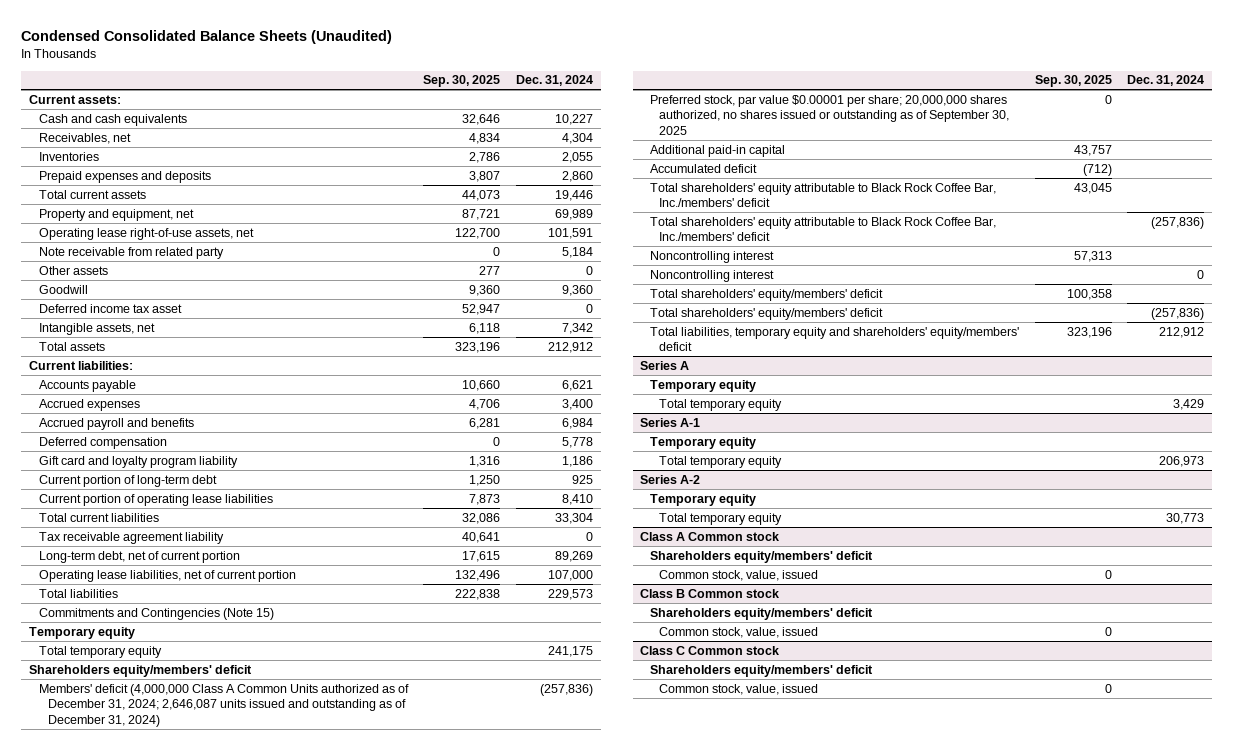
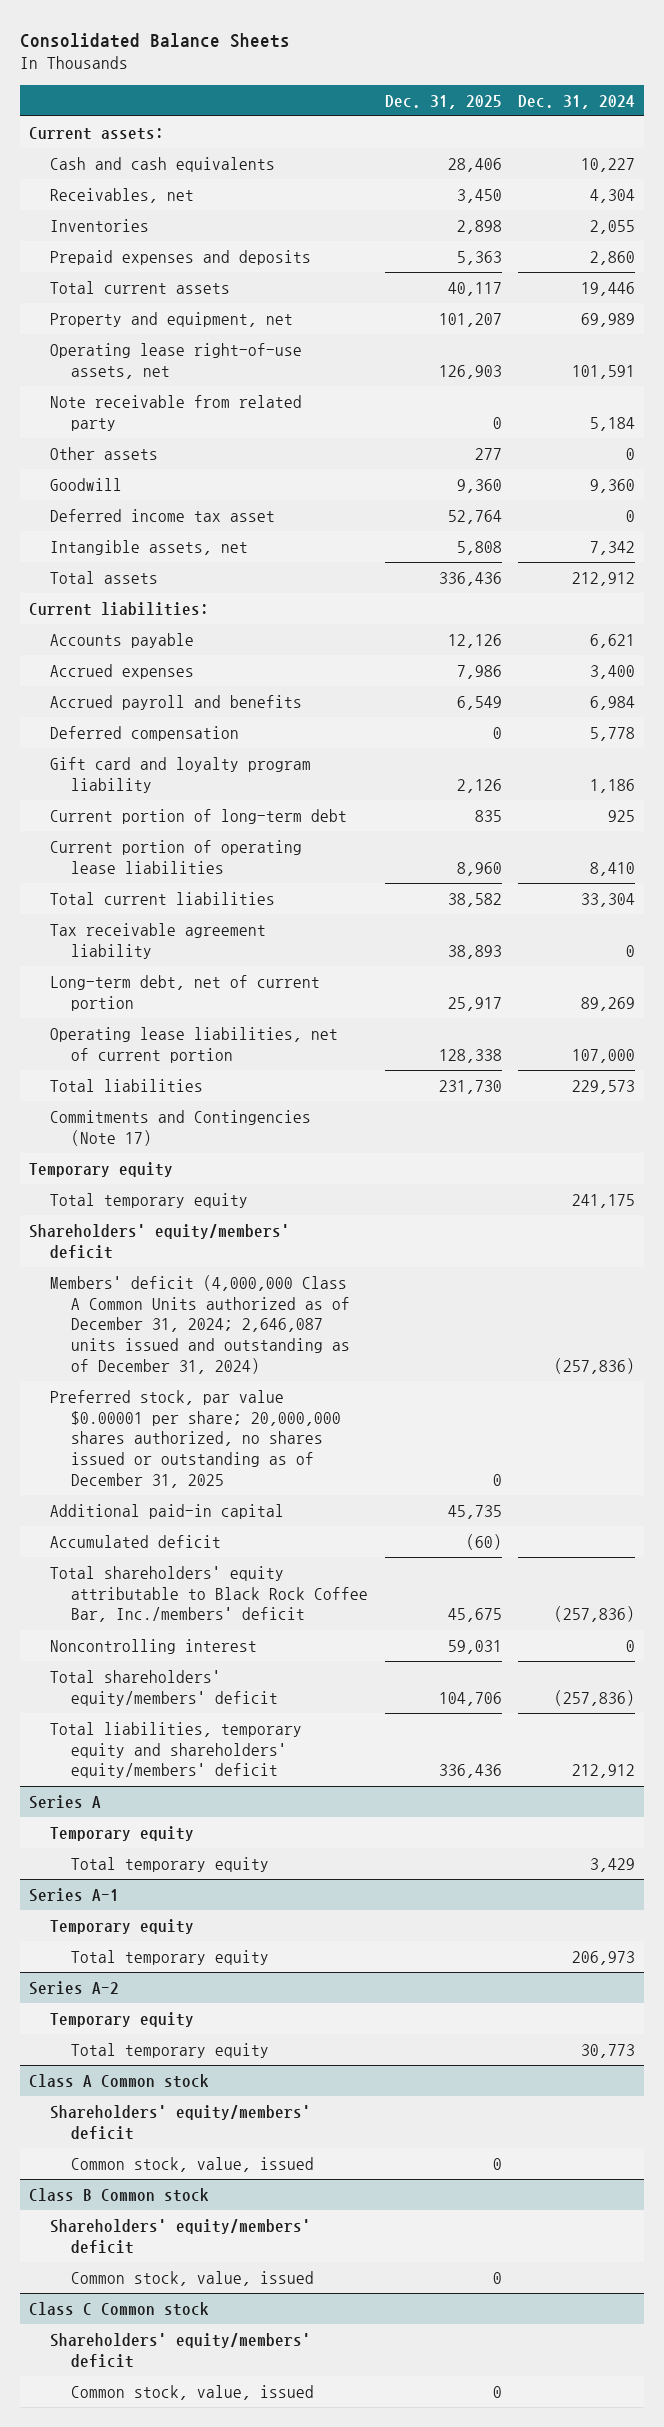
[21,29,393,44] Condensed Consolidated Balance Sheets (Unaudited) -> [20,32,291,48] Consolidated Balance Sheets
[423,75,501,88] Sep. 30, 2025 -> none
none -> [384,94,502,109] Dec. 31, 2025
[38,607,274,620] Commitments and Contingencies (Note 15) -> [49,1109,311,1146] Commitments and Contingencies (Note 17)
[29,664,253,677] Shareholders equity/members' deficit -> [28,1223,290,1259] Shareholders' equity/members' deficit
[649,94,1010,135] Preferred stock, par value $0.00001 per share; 20,000,000 shares authorized, no shares issued or outstanding as of September 30, 2025 -> [49,1389,342,1488] Preferred stock, par value $0.00001 per share; 20,000,000 shares authorized, no shares issued or outstanding as of December 31, 2025
[649,182,996,208] Total shareholders' equity attributable to Black Rock Coffee Bar, Inc./members' deficit -> none
[649,250,774,263] Noncontrolling interest -> none
[649,288,883,301] Total shareholders' equity/members' deficit -> none
[649,550,873,563] Shareholders equity/members' deficit -> [49,2104,311,2140] Shareholders' equity/members' deficit
[649,607,873,620] Shareholders equity/members' deficit -> [49,2218,311,2254] Shareholders' equity/members' deficit
[649,664,873,677] Shareholders equity/members' deficit -> [49,2332,311,2368] Shareholders' equity/members' deficit

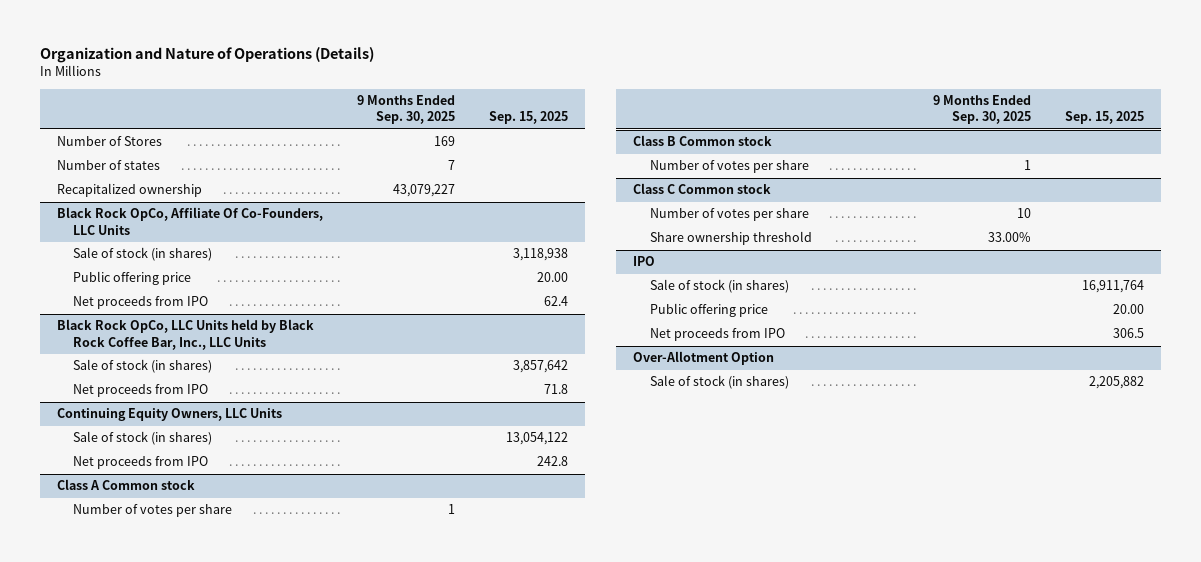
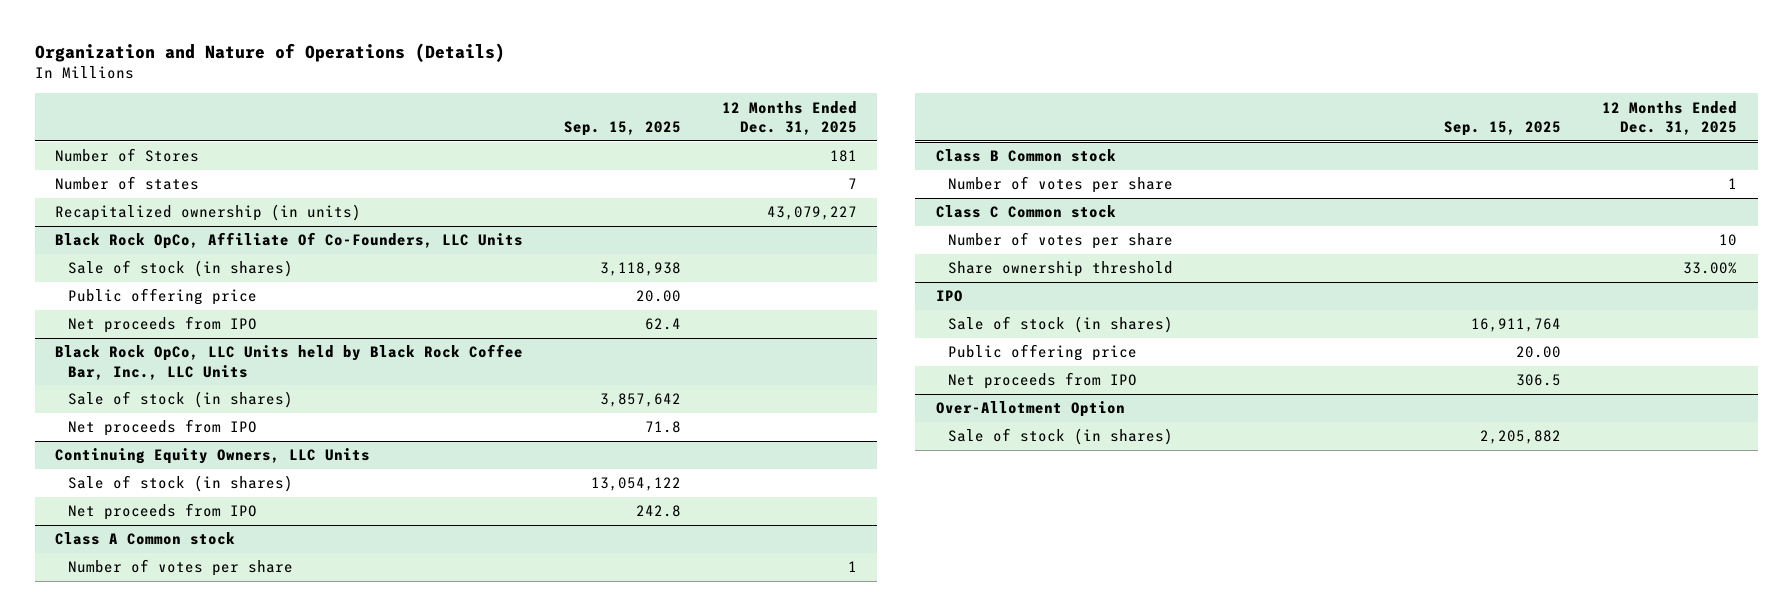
[356,95,455,125] 9 Months Ended Sep. 30, 2025 -> none
none -> [721,100,857,135] 12 Months Ended Dec. 31, 2025
[56,183,202,198] Recapitalized ownership -> [54,204,361,222] Recapitalized ownership (in units)

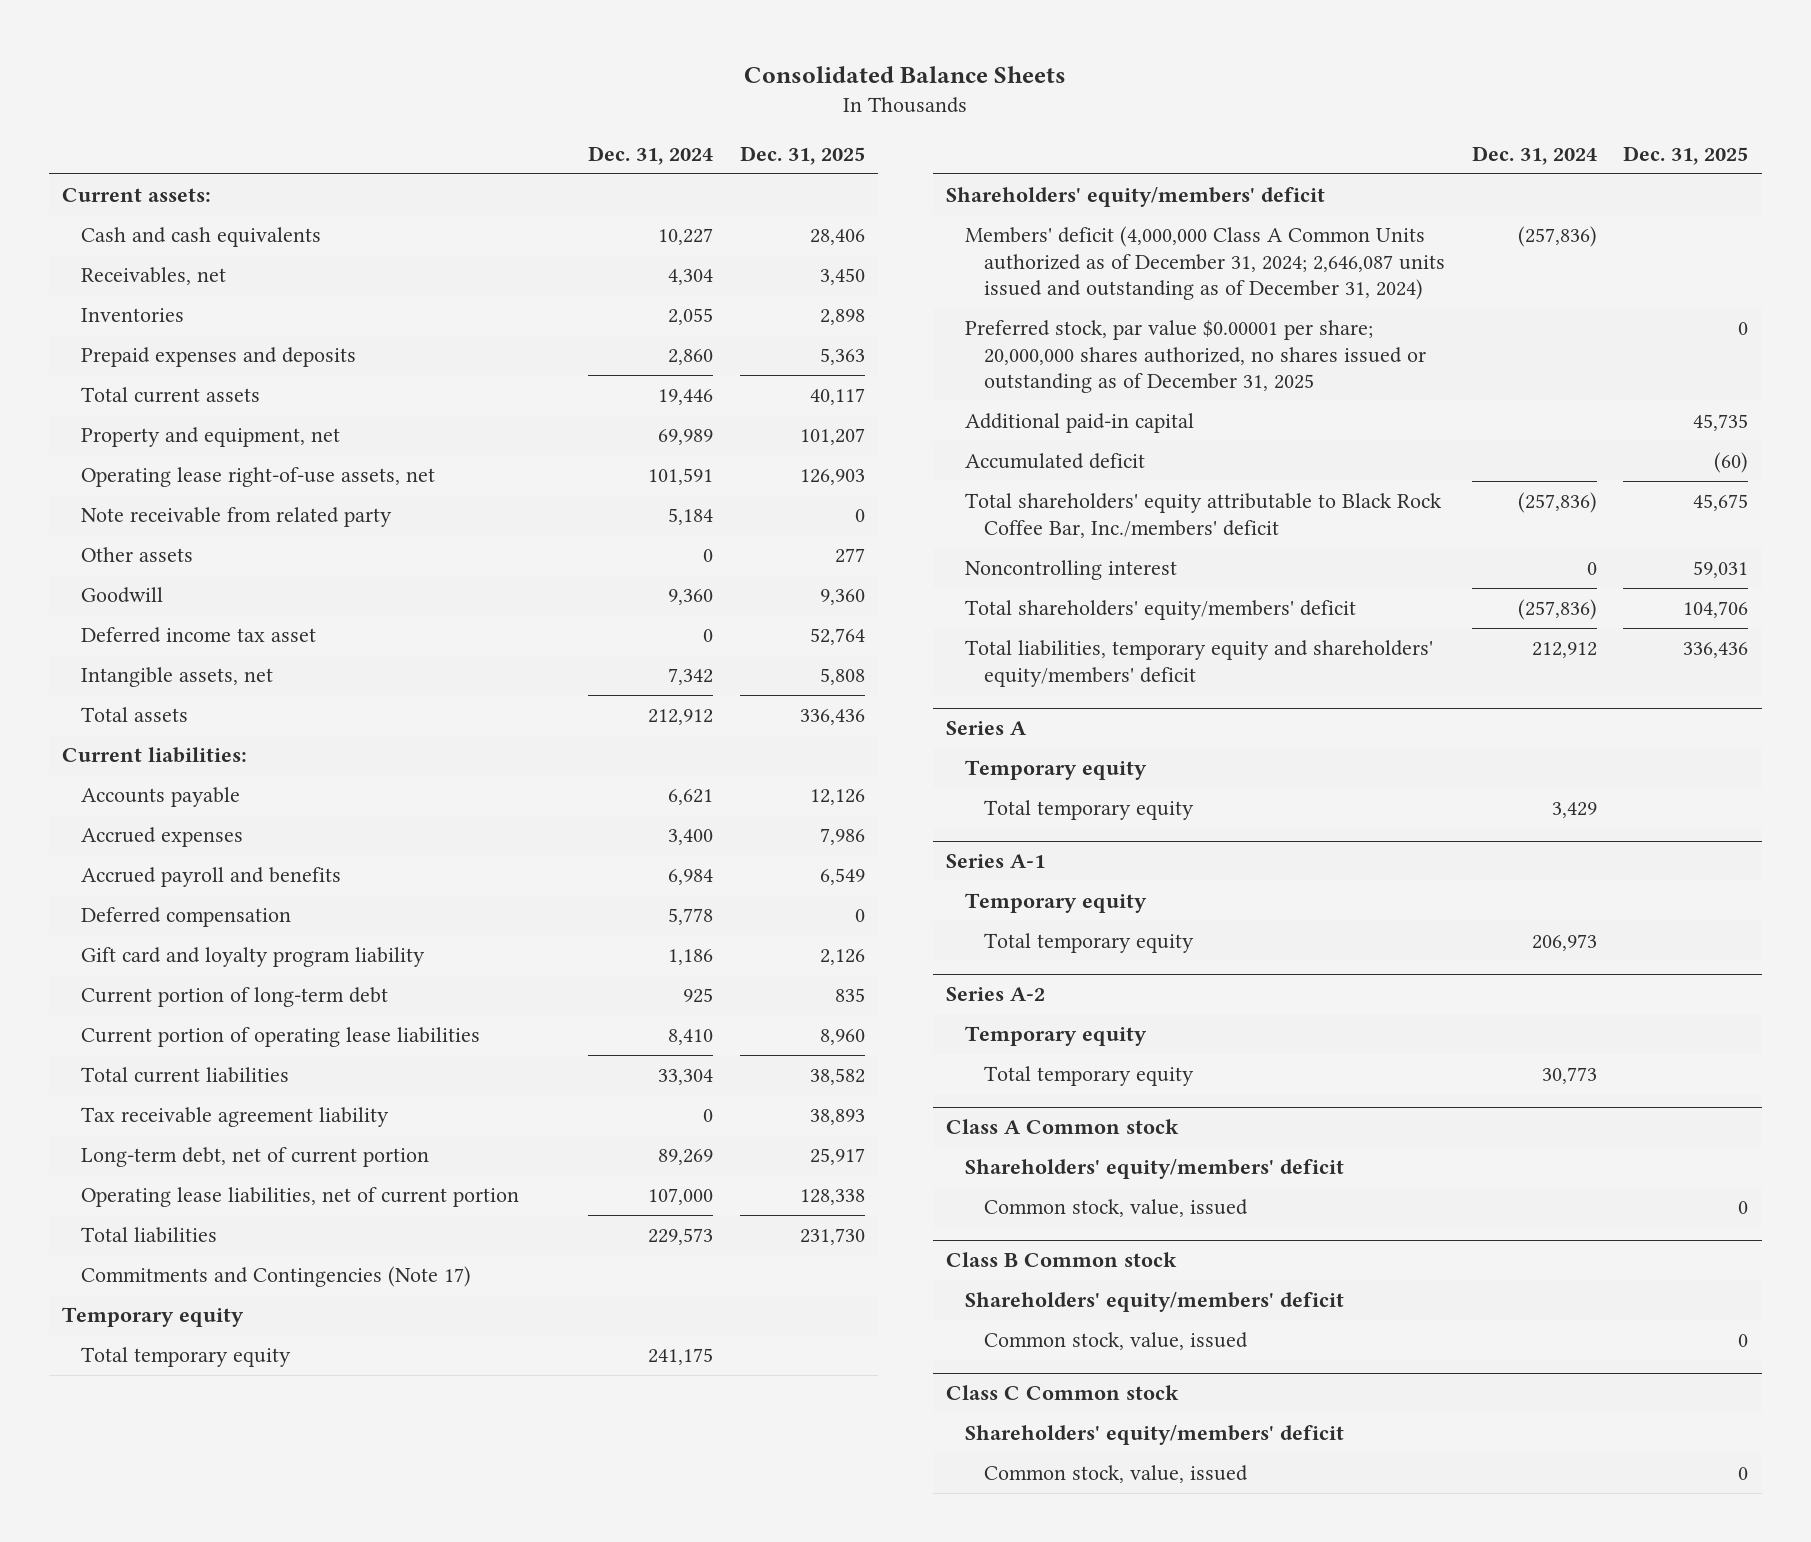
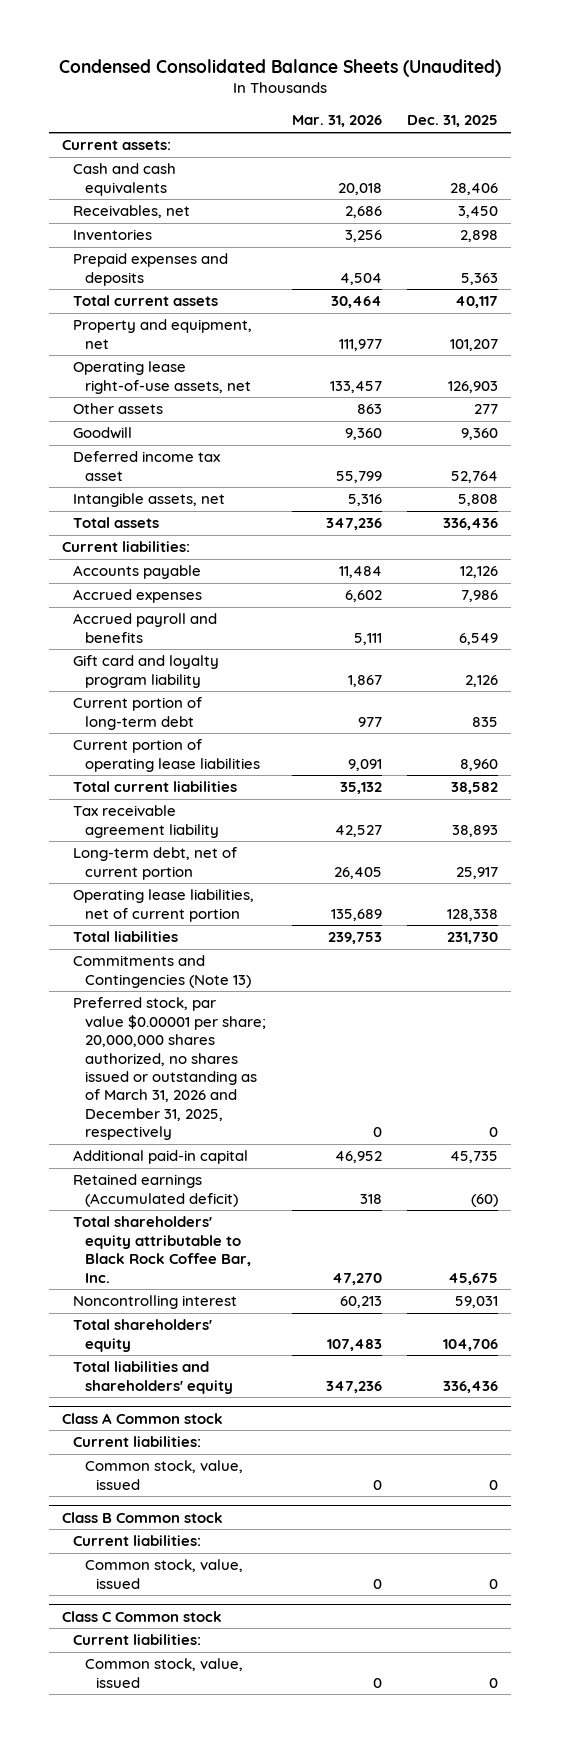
[744,65,1067,83] Consolidated Balance Sheets -> [59,58,502,77] Condensed Consolidated Balance Sheets (Unaudited)
[587,145,713,165] Dec. 31, 2024 -> none
none -> [291,115,382,128] Mar. 31, 2026
[81,507,393,528] Note receivable from related party -> none
[81,907,292,928] Deferred compensation -> none
[62,1307,245,1328] Temporary equity -> none
[81,1347,292,1368] Total temporary equity -> none
[945,187,1325,208] Shareholders' equity/members' deficit -> none
[964,226,1445,301] Members' deficit (4,000,000 Class A Common Units authorized as of December 31, 2024; 2,646,087 units issued and outstanding as of December 31, 2024) -> none
[81,1266,472,1288] Commitments and Contingencies (Note 17) -> [73,955,251,988] Commitments and Contingencies (Note 13)
[964,320,1426,394] Preferred stock, par value $0.00001 per share; 20,000,000 shares authorized, no shares issued or outstanding as of December 31, 2025 -> [73,997,266,1141] Preferred stock, par value $0.00001 per share; 20,000,000 shares authorized, no shares issued or outstanding as of March 31, 2026 and December 31, 2025, respectively
[964,453,1145,470] Accumulated deficit -> [73,1174,238,1207] Retained earnings (Accumulated deficit)
[964,493,1442,538] Total shareholders' equity attributable to Black Rock Coffee Bar, Inc./members' deficit -> [73,1216,251,1283] Total shareholders' equity attributable to Black Rock Coffee Bar, Inc.
[945,721,1027,736] Series A -> none
[964,760,1147,781] Temporary equity -> none
[983,800,1194,821] Total temporary equity -> none
[945,854,1045,869] Series A-1 -> none
[964,893,1147,914] Temporary equity -> none
[983,933,1194,954] Total temporary equity -> none
[945,987,1045,1002] Series A-2 -> none
[964,1026,1147,1047] Temporary equity -> none
[983,1066,1194,1087] Total temporary equity -> none
[964,600,1356,621] Total shareholders' equity/members' deficit -> [73,1319,213,1352] Total shareholders' equity
[964,640,1433,687] Total liabilities, temporary equity and shareholders' equity/members' deficit -> [73,1361,233,1394] Total liabilities and shareholders' equity
[964,1159,1344,1180] Shareholders' equity/members' deficit -> none
none -> [73,1436,202,1448] Current liabilities:
[964,1292,1344,1313] Shareholders' equity/members' deficit -> none
none -> [73,1535,202,1547] Current liabilities:
[964,1425,1344,1446] Shareholders' equity/members' deficit -> none
none -> [73,1634,202,1646] Current liabilities:

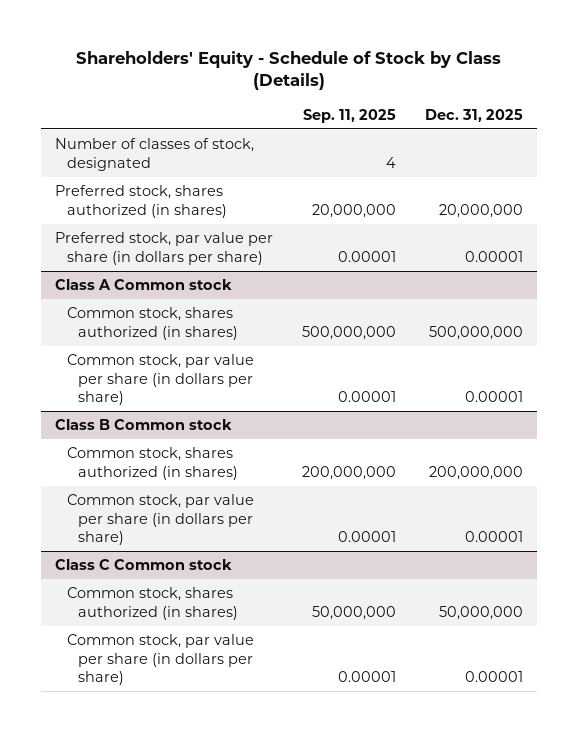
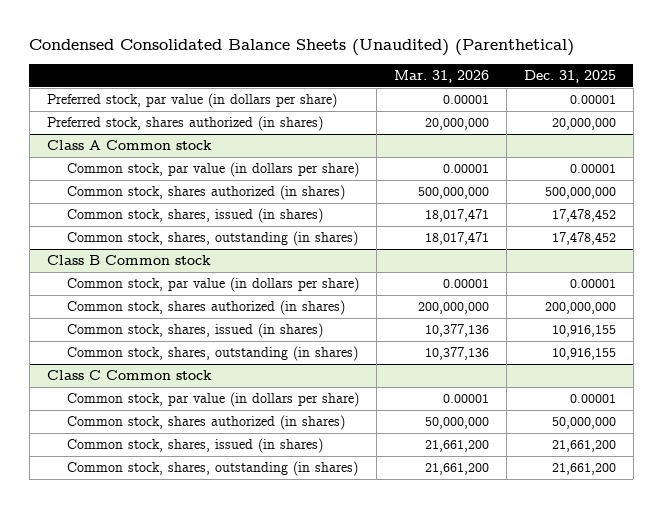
[76,50,502,90] Shareholders' Equity - Schedule of Stock by Class (Details) -> [29,39,575,57] Condensed Consolidated Balance Sheets (Unaudited) (Parenthetical)
[303,108,397,123] Sep. 11, 2025 -> none
none -> [393,70,489,84] Mar. 31, 2026
[55,138,255,171] Number of classes of stock, designated -> none
none -> [46,93,337,109] Preferred stock, par value (in dollars per share)
[55,232,274,265] Preferred stock, par value per share (in dollars per share) -> none
none -> [66,162,359,178] Common stock, par value (in dollars per share)
[66,354,254,406] Common stock, par value per share (in dollars per share) -> none
none -> [66,208,323,224] Common stock, shares, issued (in shares)
none -> [66,231,358,247] Common stock, shares, outstanding (in shares)
none -> [66,277,359,293] Common stock, par value (in dollars per share)
[66,494,254,546] Common stock, par value per share (in dollars per share) -> none
none -> [66,323,323,339] Common stock, shares, issued (in shares)
none -> [66,346,358,362] Common stock, shares, outstanding (in shares)
none -> [66,392,359,408] Common stock, par value (in dollars per share)
[66,634,254,686] Common stock, par value per share (in dollars per share) -> none
none -> [66,438,323,454] Common stock, shares, issued (in shares)
none -> [66,461,358,477] Common stock, shares, outstanding (in shares)

